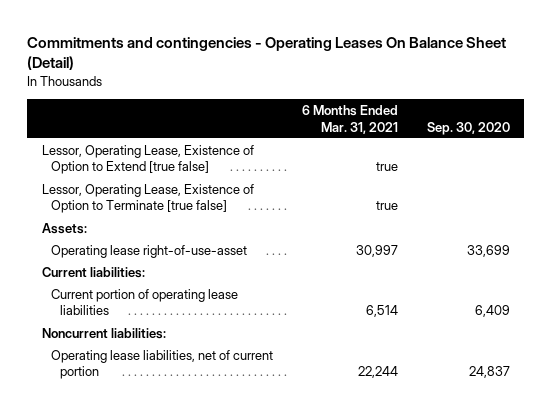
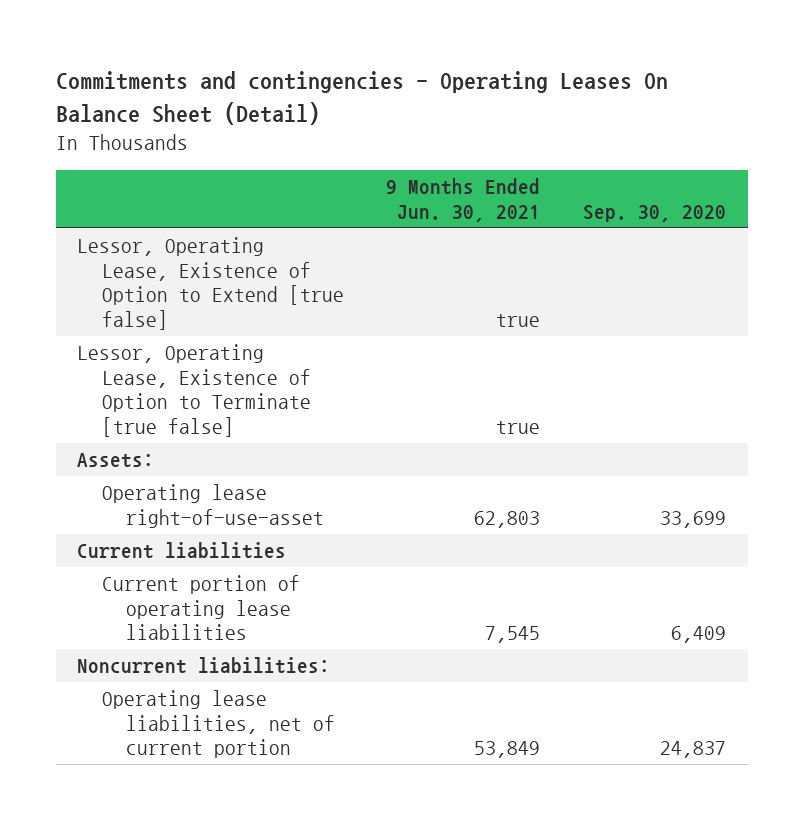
[301,105,398,134] 6 Months Ended Mar. 31, 2021 -> none
none -> [386,178,541,222] 9 Months Ended Jun. 30, 2021
[41,267,145,279] Current liabilities: -> [77,542,287,560] Current liabilities

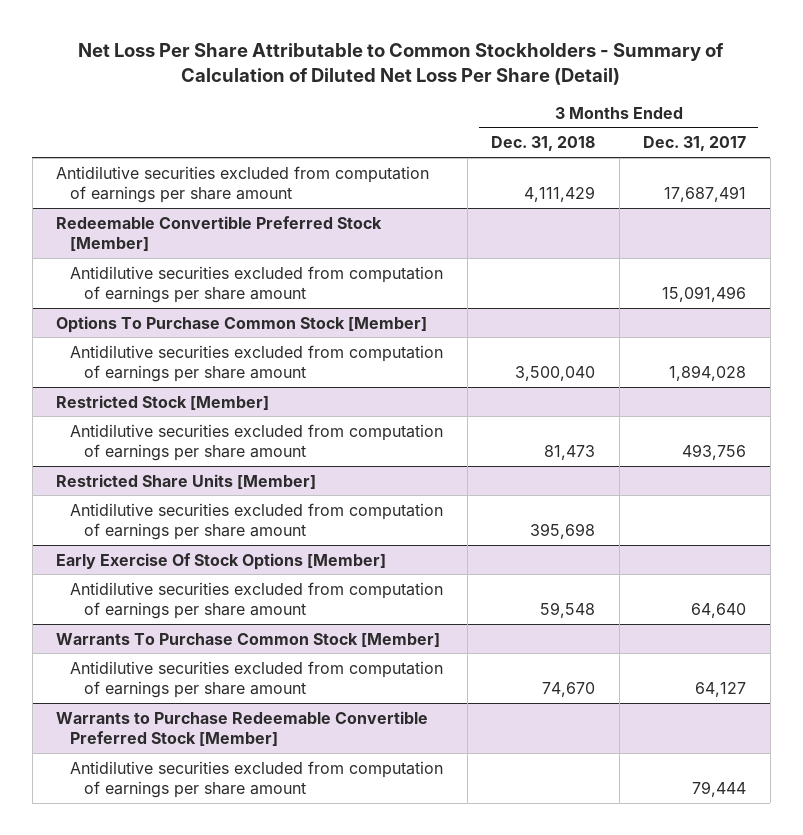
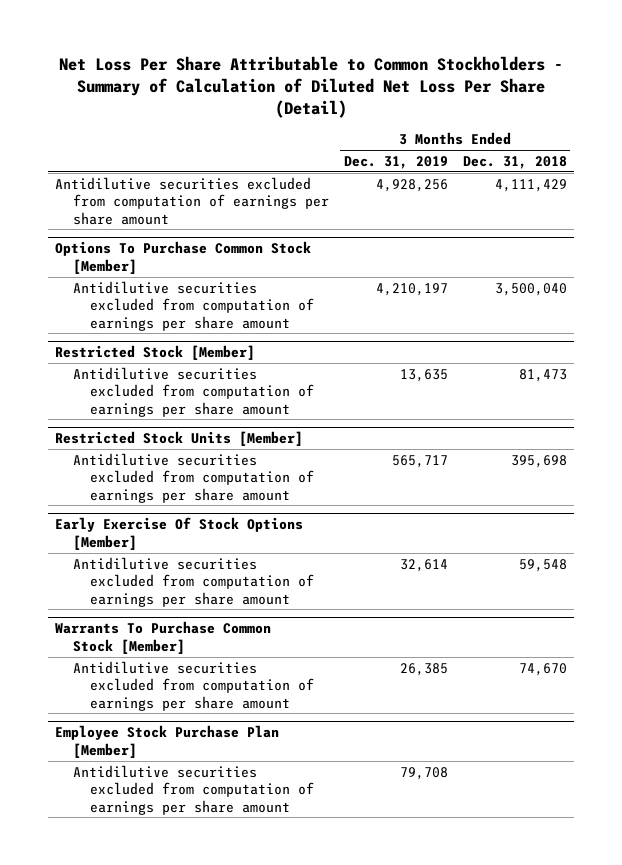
[643,136,747,152] Dec. 31, 2017 -> none
none -> [343,155,448,169] Dec. 31, 2019
[56,215,383,251] Redeemable Convertible Preferred Stock [Member] -> none
[70,265,444,303] Antidilutive securities excluded from computation of earnings per share amount -> none
[56,473,317,489] Restricted Share Units [Member] -> [55,431,304,447] Restricted Stock Units [Member]
[56,710,429,746] Warrants to Purchase Redeemable Convertible Preferred Stock [Member] -> none
none -> [55,725,280,758] Employee Stock Purchase Plan [Member]

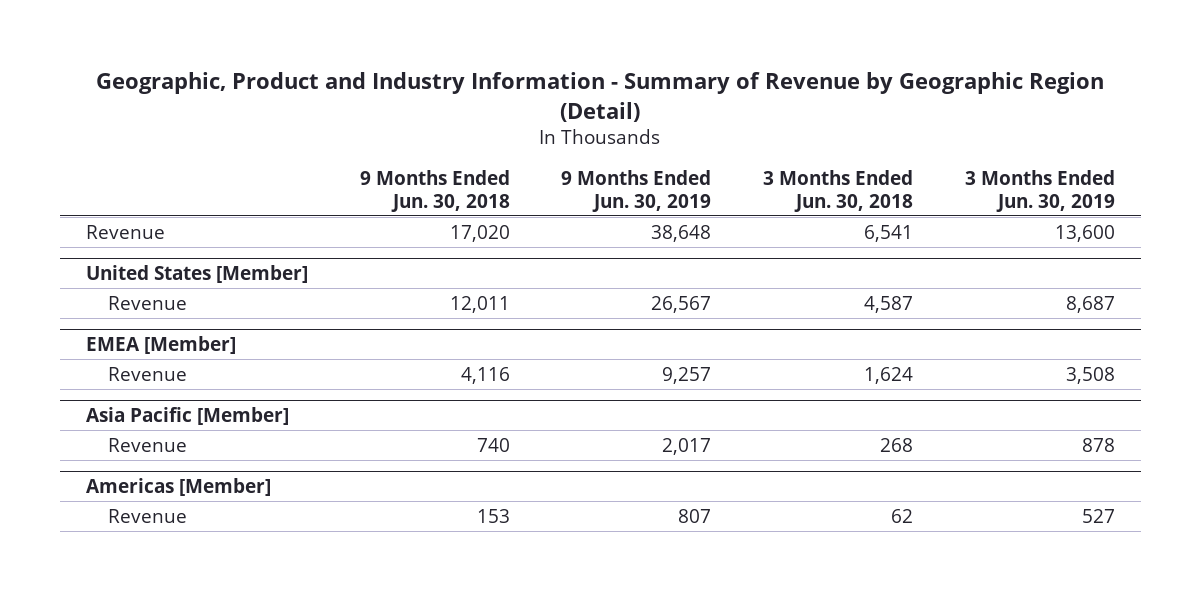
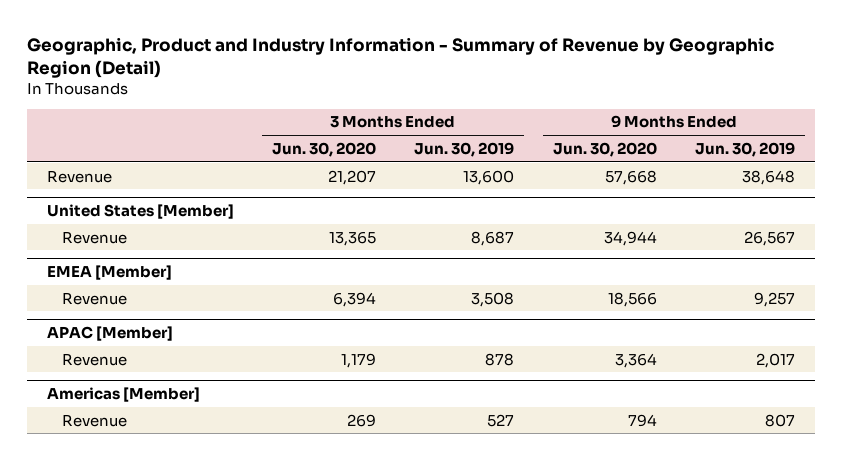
[359,169,510,212] 9 Months Ended Jun. 30, 2018 -> none
[763,169,914,212] 3 Months Ended Jun. 30, 2018 -> none
none -> [272,141,377,157] Jun. 30, 2020
none -> [552,141,657,157] Jun. 30, 2020
[85,407,289,426] Asia Pacific [Member] -> [46,326,173,342] APAC [Member]

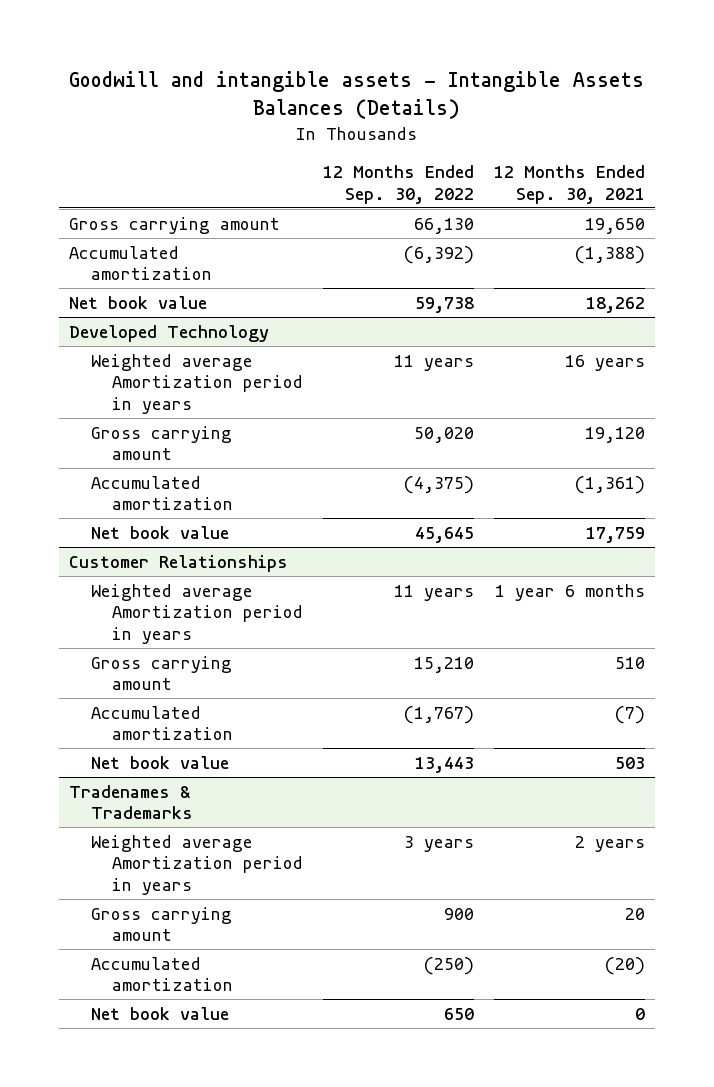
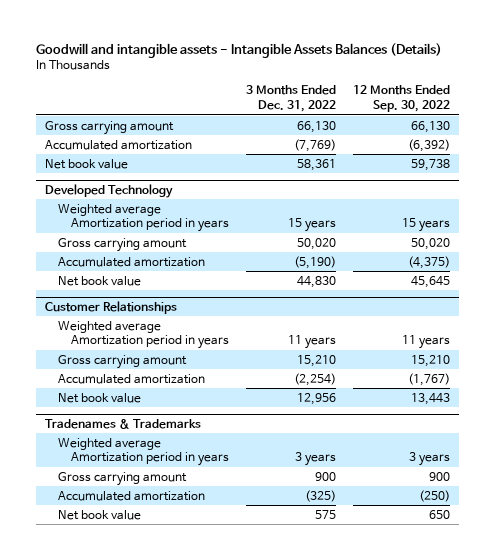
[493,165,645,204] 12 Months Ended Sep. 30, 2021 -> none
none -> [246,85,337,113] 3 Months Ended Dec. 31, 2022
[393,354,474,371] 11 years -> [402,218,451,233] 15 years

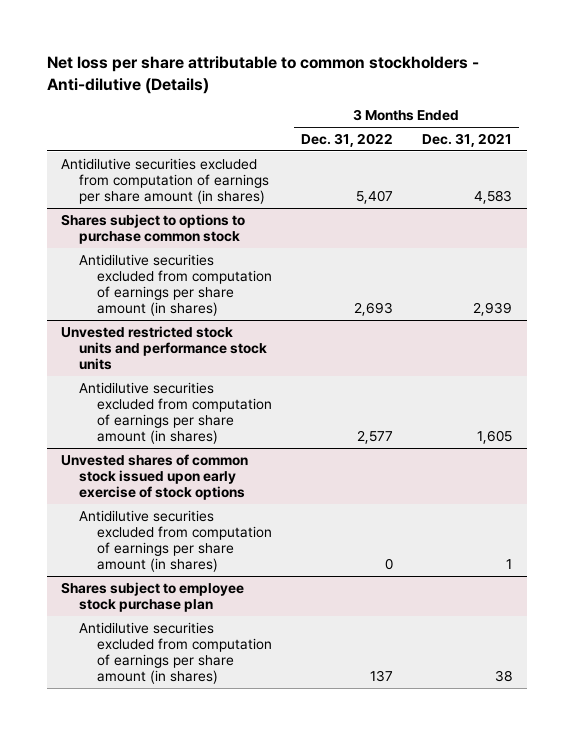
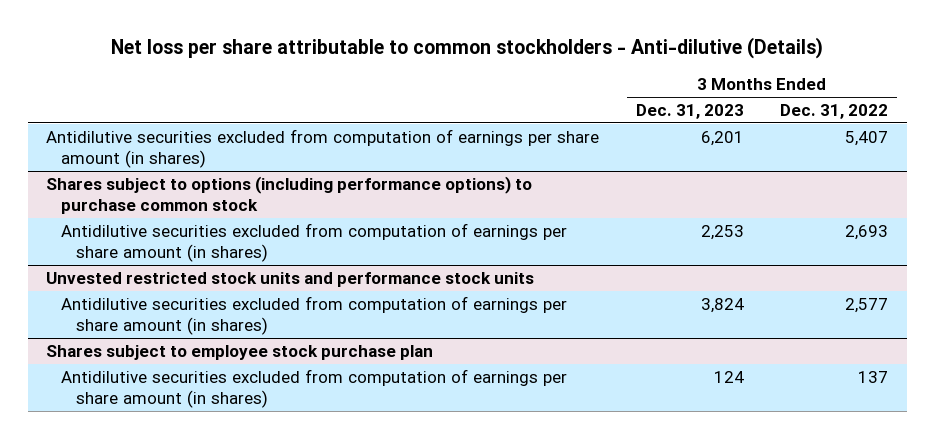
[421,132,512,147] Dec. 31, 2021 -> none
none -> [635,103,744,119] Dec. 31, 2023
[61,213,246,244] Shares subject to options to purchase common stock -> [46,175,533,214] Shares subject to options (including performance options) to purchase common stock
[61,453,249,501] Unvested shares of common stock issued upon early exercise of stock options -> none
[79,509,272,573] Antidilutive securities excluded from computation of earnings per share amount (in shares) -> none

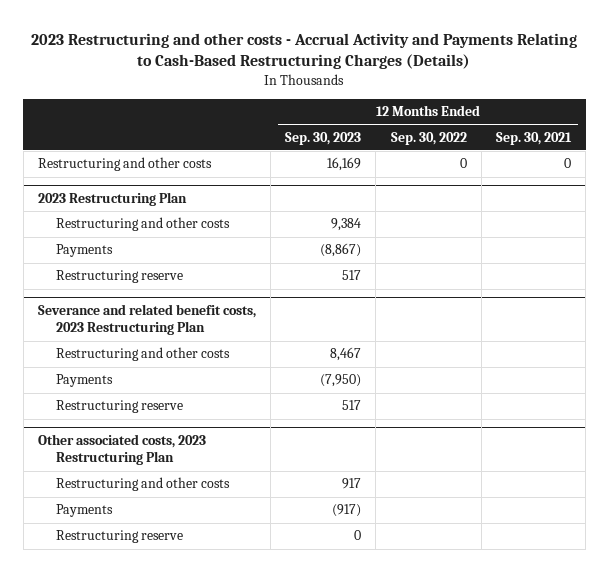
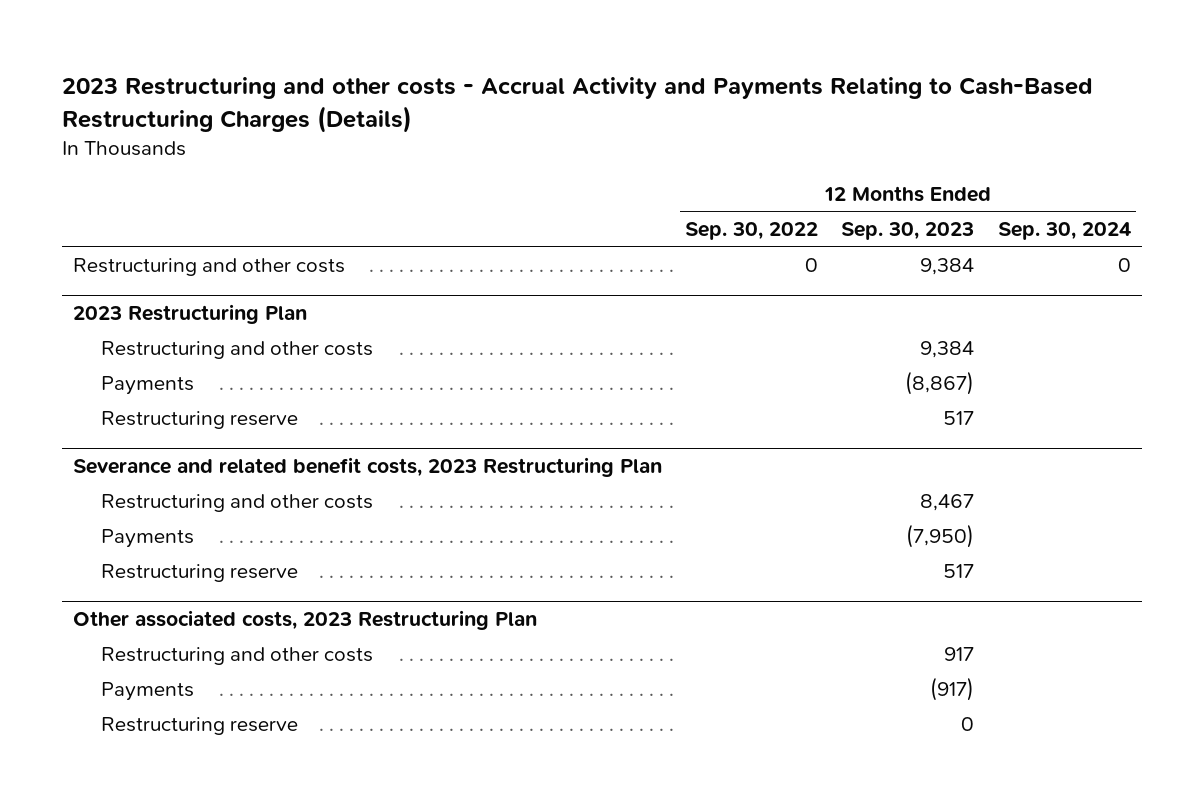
[495,131,572,145] Sep. 30, 2021 -> none
none -> [997,221,1131,240] Sep. 30, 2024
[327,157,362,172] 16,169 -> [920,257,975,275] 9,384

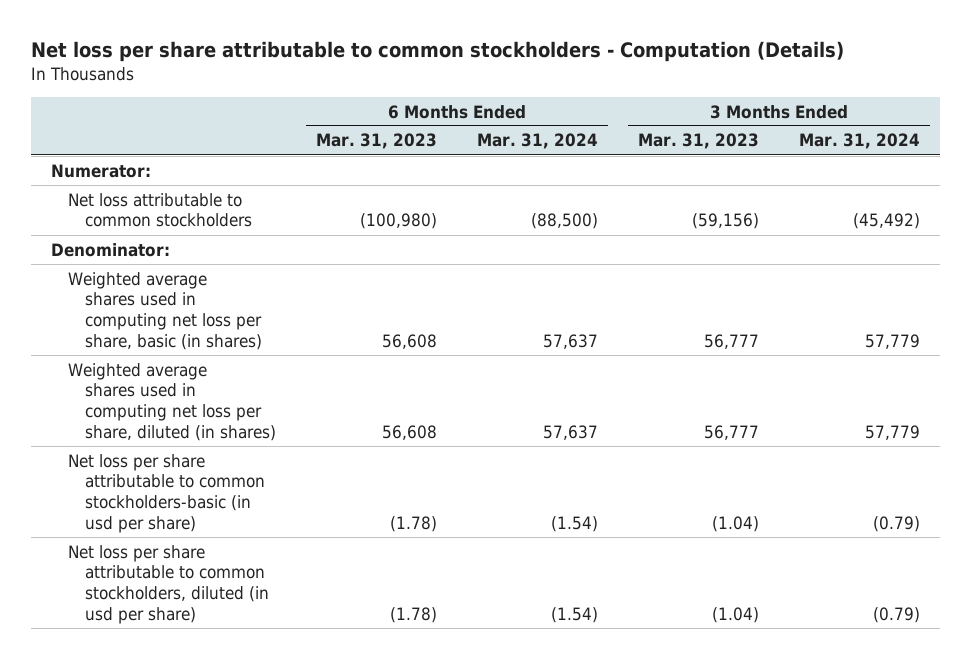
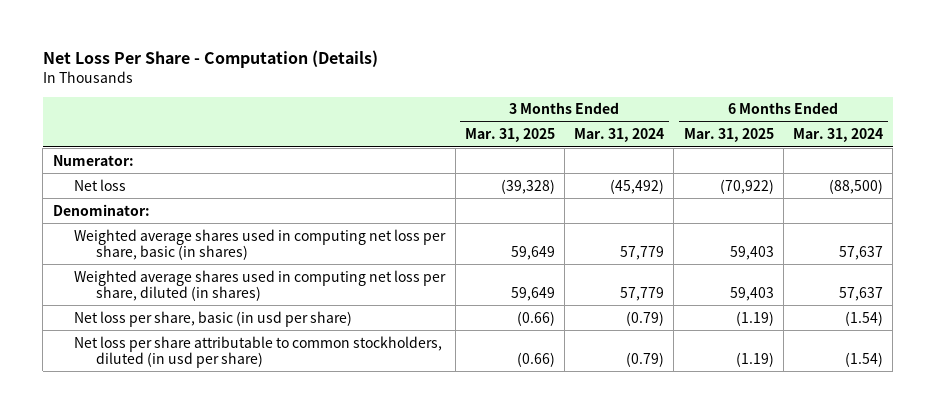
[31,41,845,63] Net loss per share attributable to common stockholders - Computation (Details) -> [42,50,378,69] Net Loss Per Share - Computation (Details)
[316,133,438,150] Mar. 31, 2023 -> none
[638,133,760,150] Mar. 31, 2023 -> none
none -> [464,128,555,143] Mar. 31, 2025
none -> [683,128,774,143] Mar. 31, 2025
[68,192,252,228] Net loss attributable to common stockholders -> [74,178,127,191] Net loss
[68,453,265,534] Net loss per share attributable to common stockholders-basic (in usd per share) -> [74,310,353,327] Net loss per share, basic (in usd per share)

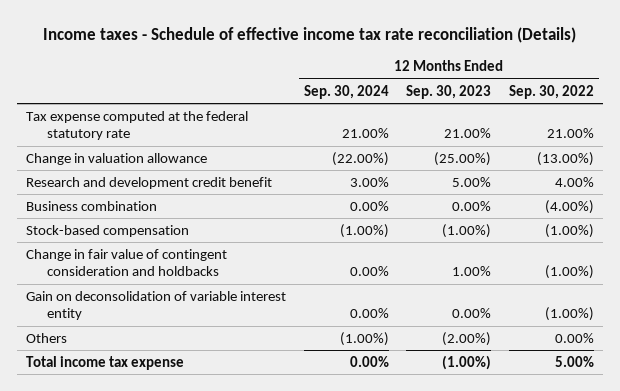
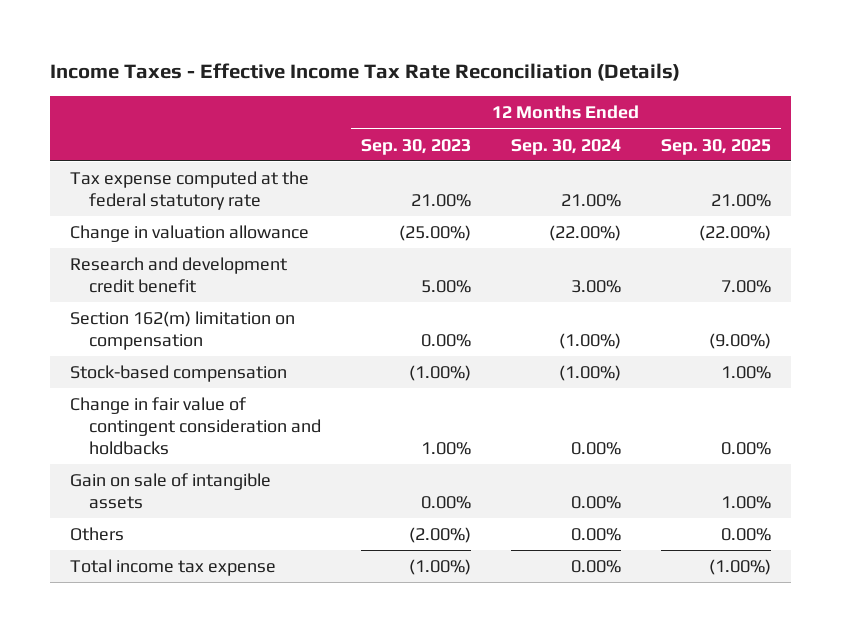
[42,26,576,43] Income taxes - Schedule of effective income tax rate reconciliation (Details) -> [50,63,681,82] Income Taxes - Effective Income Tax Rate Reconciliation (Details)
[509,84,595,99] Sep. 30, 2022 -> none
none -> [661,138,772,155] Sep. 30, 2025
[25,200,157,211] Business combination -> none
none -> [70,311,296,350] Section 162(m) limitation on compensation
[25,290,286,321] Gain on deconsolidation of variable interest entity -> none
none -> [70,473,272,509] Gain on sale of intangible assets
[339,331,389,346] (1.00%) -> [571,528,622,542] 0.00%

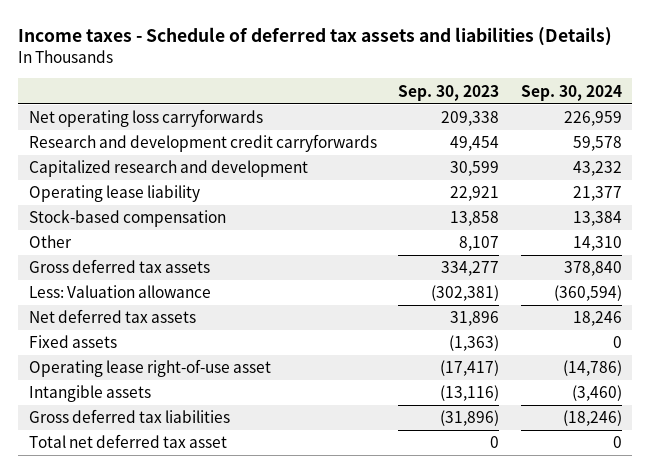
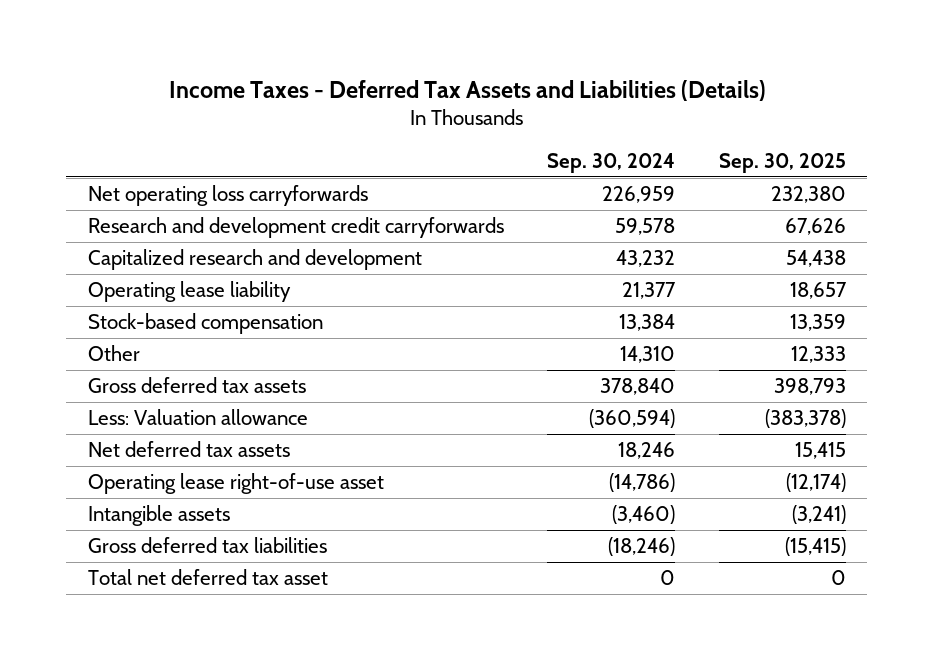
[18,27,613,47] Income taxes - Schedule of deferred tax assets and liabilities (Details) -> [168,79,766,101] Income Taxes - Deferred Tax Assets and Liabilities (Details)
[398,84,500,101] Sep. 30, 2023 -> none
none -> [718,153,846,174] Sep. 30, 2025
[29,335,118,349] Fixed assets -> none

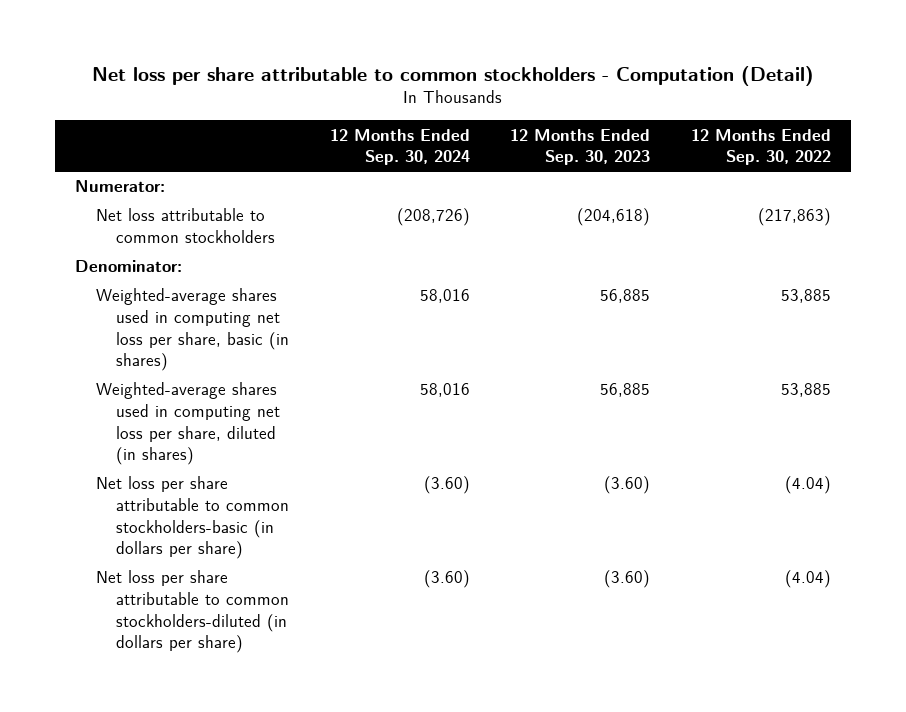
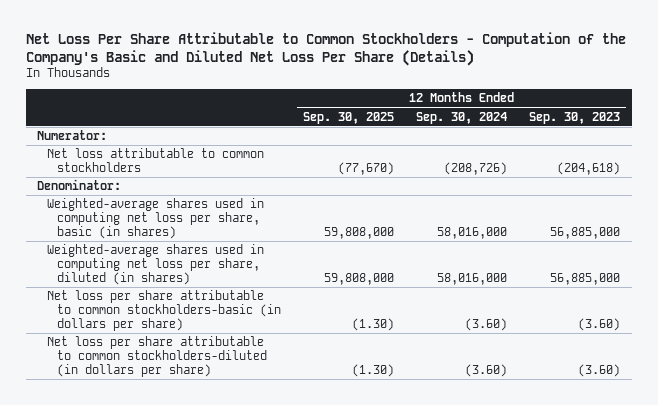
[91,65,814,86] Net loss per share attributable to common stockholders - Computation (Detail) -> [26,31,627,66] Net Loss Per Share Attributable to Common Stockholders - Computation of the Company's Basic and Diluted Net Loss Per Share (Details)
[690,128,831,166] 12 Months Ended Sep. 30, 2022 -> none
none -> [302,111,394,124] Sep. 30, 2025
[419,289,470,304] 58,016 -> [437,227,508,240] 58,016,000
[600,289,651,304] 56,885 -> [550,227,621,240] 56,885,000
[419,383,470,398] 58,016 -> [437,273,508,286] 58,016,000
[600,383,651,398] 56,885 -> [550,273,621,286] 56,885,000

